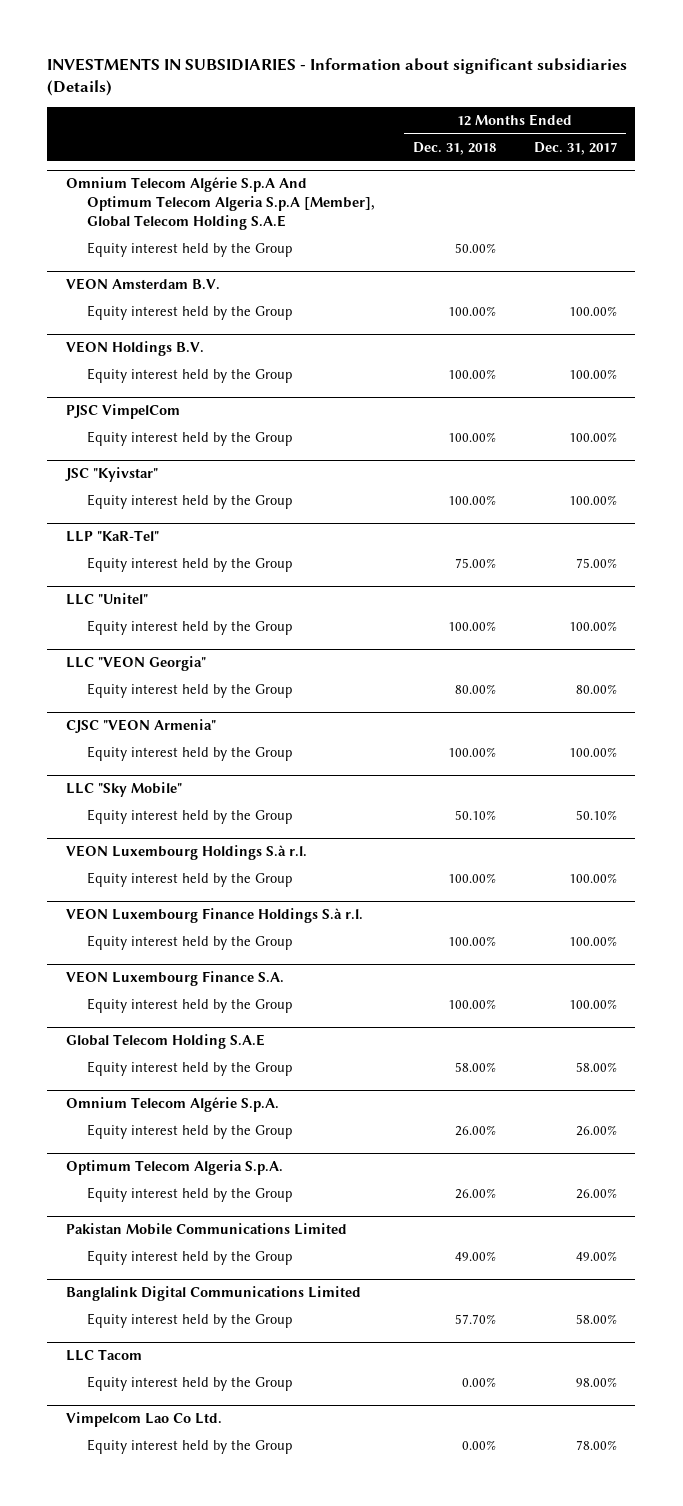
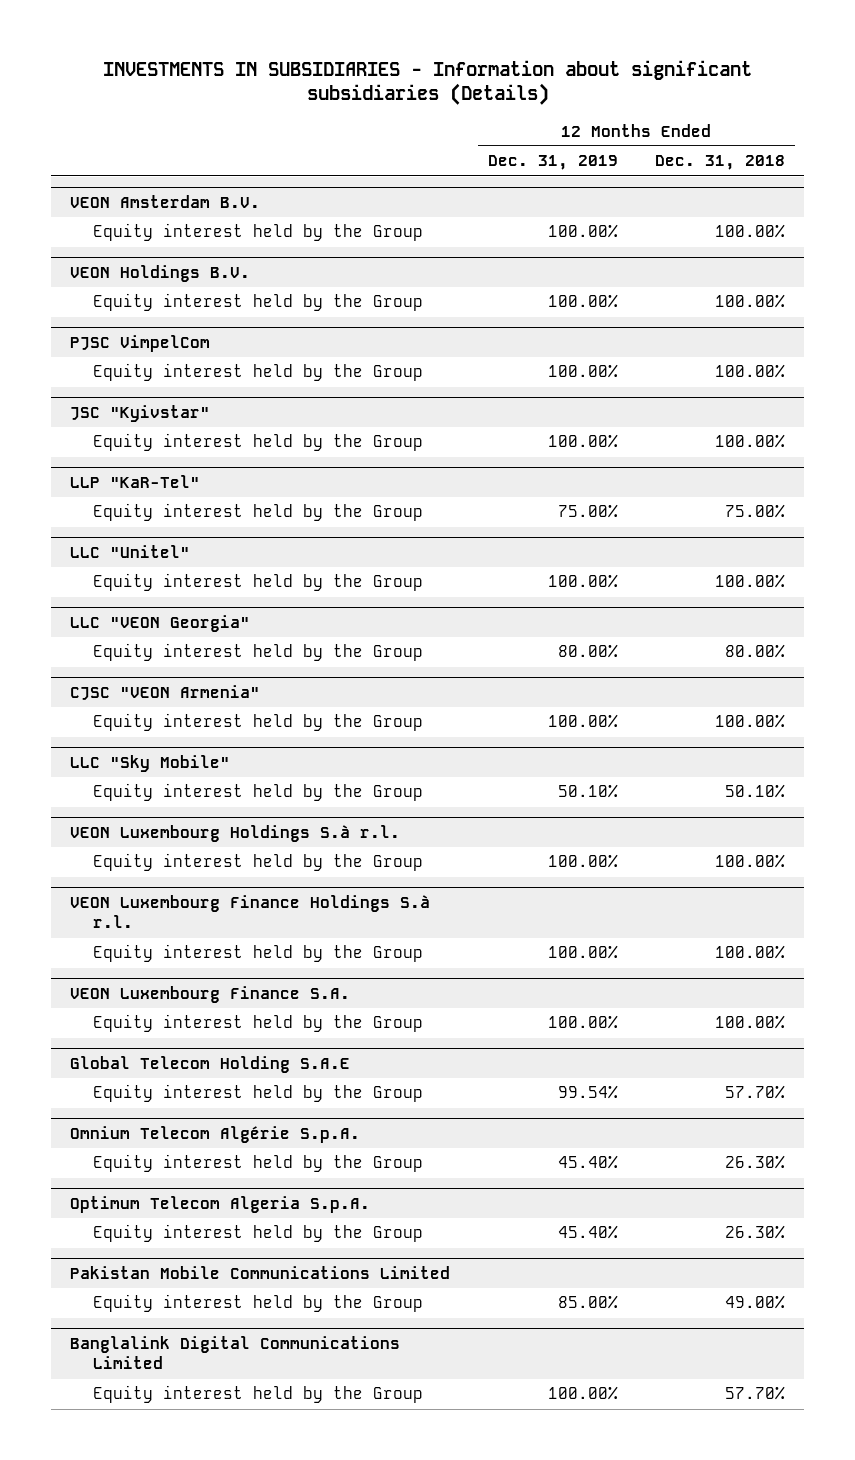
[533,141,617,155] Dec. 31, 2017 -> none
none -> [487,155,618,171] Dec. 31, 2019
[66,177,376,230] Omnium Telecom Algérie S.p.A And Optimum Telecom Algeria S.p.A [Member], Global Telecom Holding S.A.E -> none
[87,242,294,258] Equity interest held by the Group -> none
[455,1062,497,1073] 58.00% -> [725,1085,786,1100] 57.70%
[455,1125,497,1137] 26.00% -> [725,1155,786,1170] 26.30%
[455,1188,497,1200] 26.00% -> [725,1225,786,1240] 26.30%
[66,1349,143,1362] LLC Tacom -> none
[87,1376,294,1392] Equity interest held by the Group -> none
[66,1412,223,1428] Vimpelcom Lao Co Ltd. -> none
[87,1439,294,1455] Equity interest held by the Group -> none

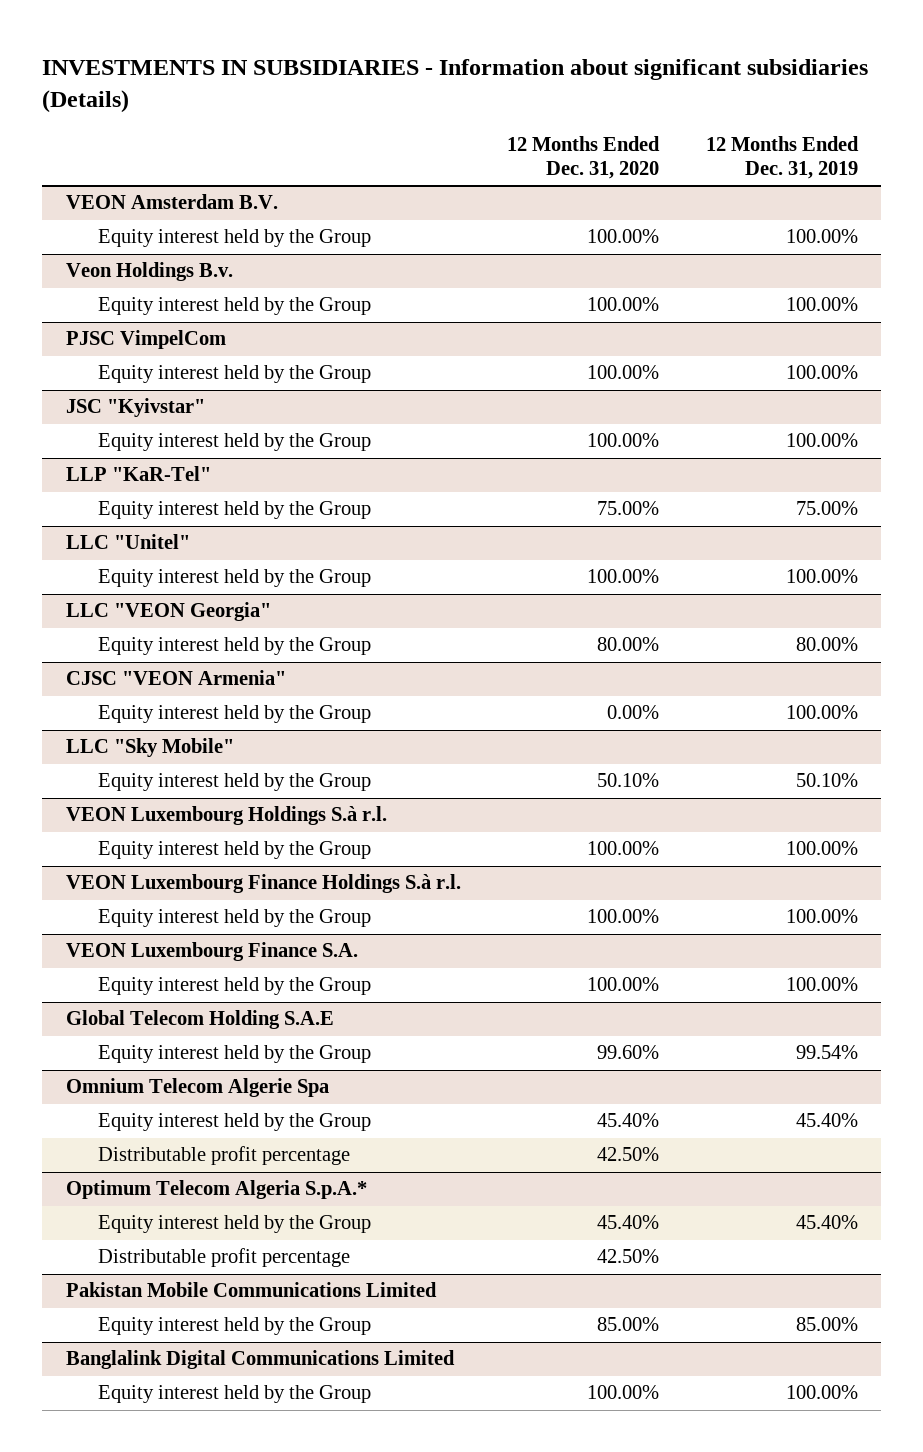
[655,155,786,171] Dec. 31, 2018 -> none
none -> [507,135,661,180] 12 Months Ended Dec. 31, 2020
[69,264,250,282] VEON Holdings B.V. -> [65,262,233,282] Veon Holdings B.v.
[69,1125,360,1143] Omnium Telecom Algérie S.p.A. -> [65,1078,329,1098] Omnium Telecom Algerie Spa
none -> [98,1146,351,1166] Distributable profit percentage
[69,1195,370,1213] Optimum Telecom Algeria S.p.A. -> [65,1180,367,1200] Optimum Telecom Algeria S.p.A.*
none -> [98,1248,351,1268] Distributable profit percentage

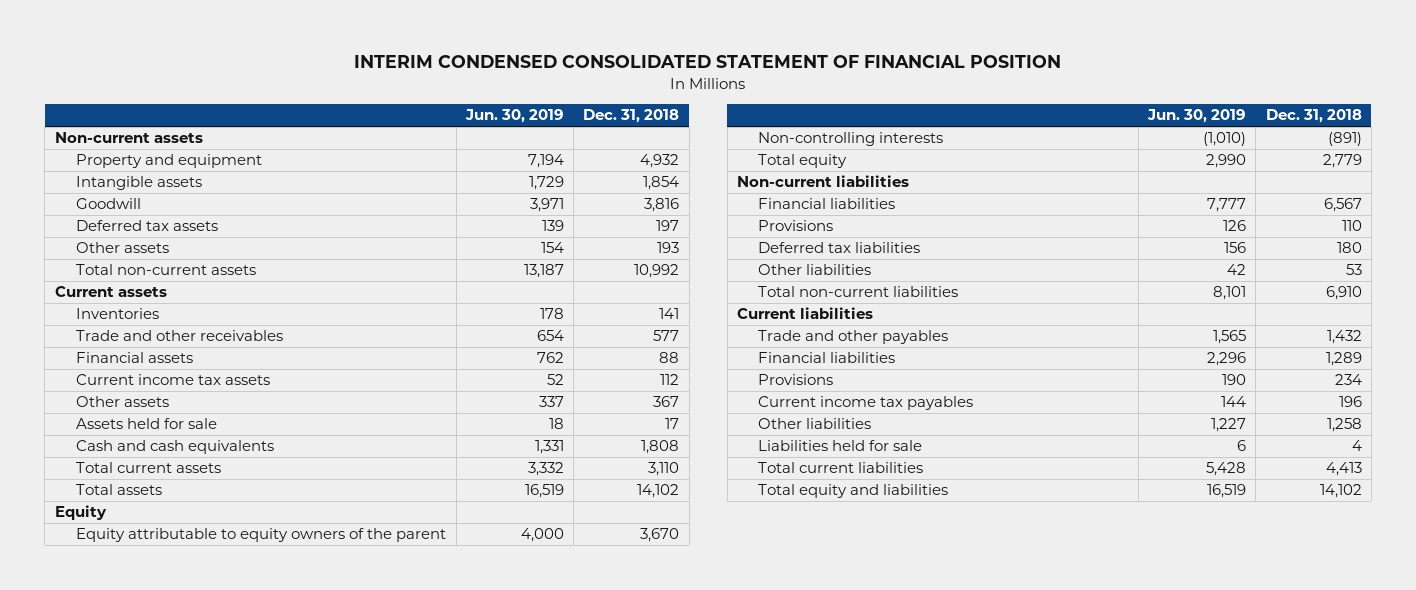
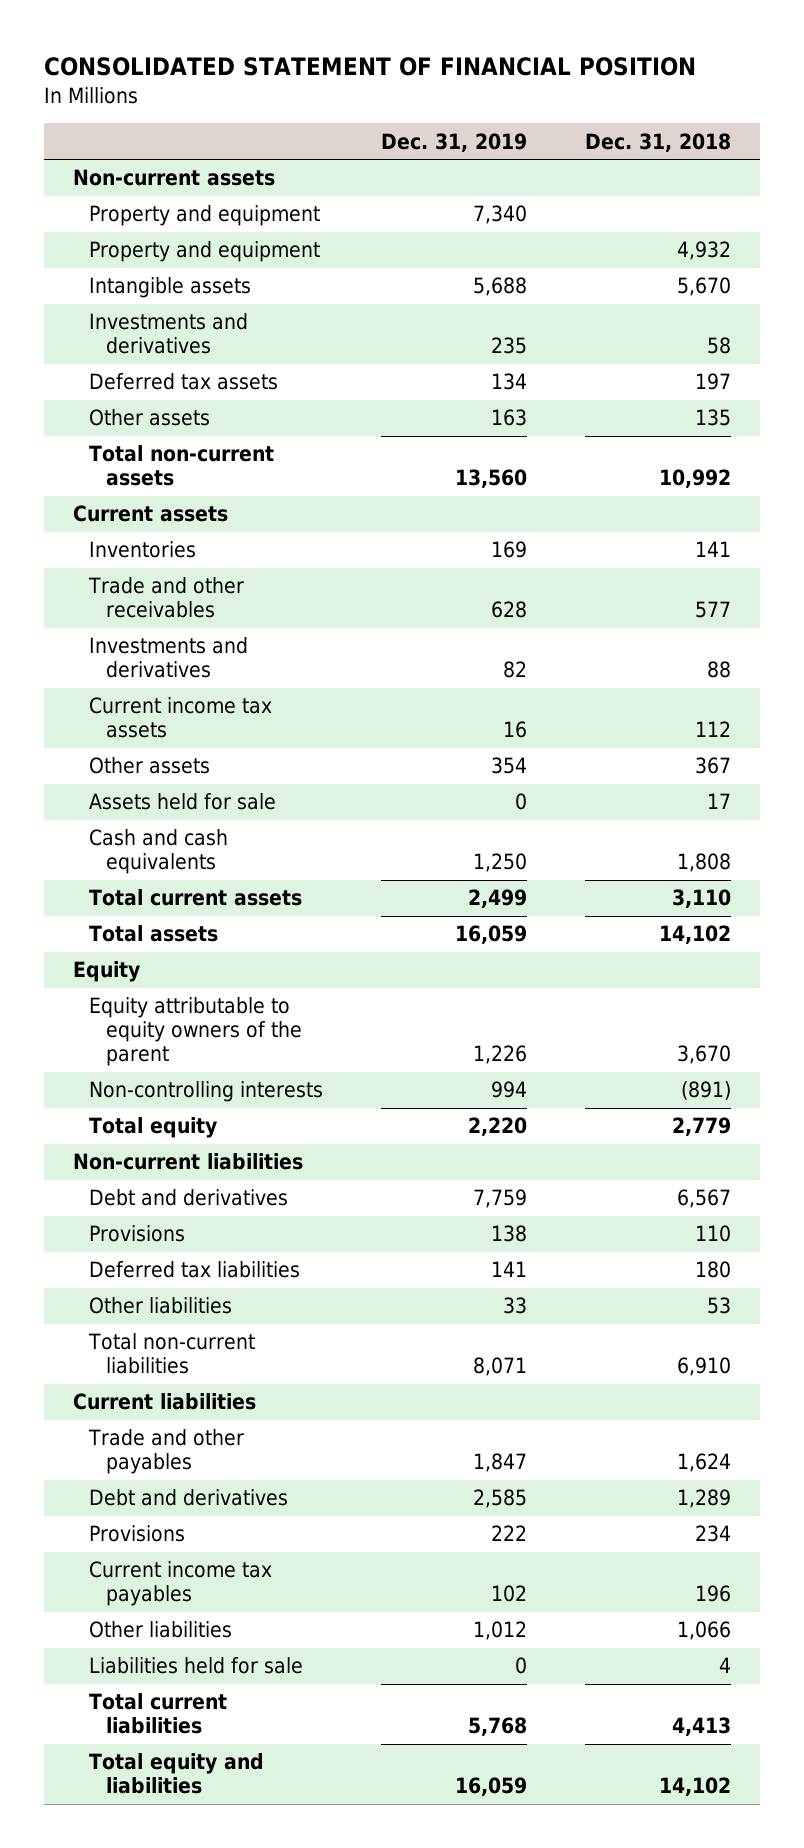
[354,55,1062,69] INTERIM CONDENSED CONSOLIDATED STATEMENT OF FINANCIAL POSITION -> [44,57,697,77] CONSOLIDATED STATEMENT OF FINANCIAL POSITION
[464,109,564,124] Jun. 30, 2019 -> none
none -> [381,132,528,152] Dec. 31, 2019
none -> [89,205,321,227] Property and equipment
[76,198,142,210] Goodwill -> none
[643,176,680,191] 1,854 -> [677,277,732,297] 5,670
none -> [89,313,249,355] Investments and derivatives
[657,242,680,254] 193 -> [695,409,732,427] 135
[76,352,194,364] Financial assets -> [89,637,249,679] Investments and derivatives
[758,198,896,210] Financial liabilities -> [89,1189,289,1207] Debt and derivatives
[1326,330,1362,345] 1,432 -> [677,1453,732,1473] 1,624
[758,352,896,364] Financial liabilities -> [89,1489,289,1507] Debt and derivatives
[1326,418,1362,433] 1,258 -> [677,1621,732,1641] 1,066

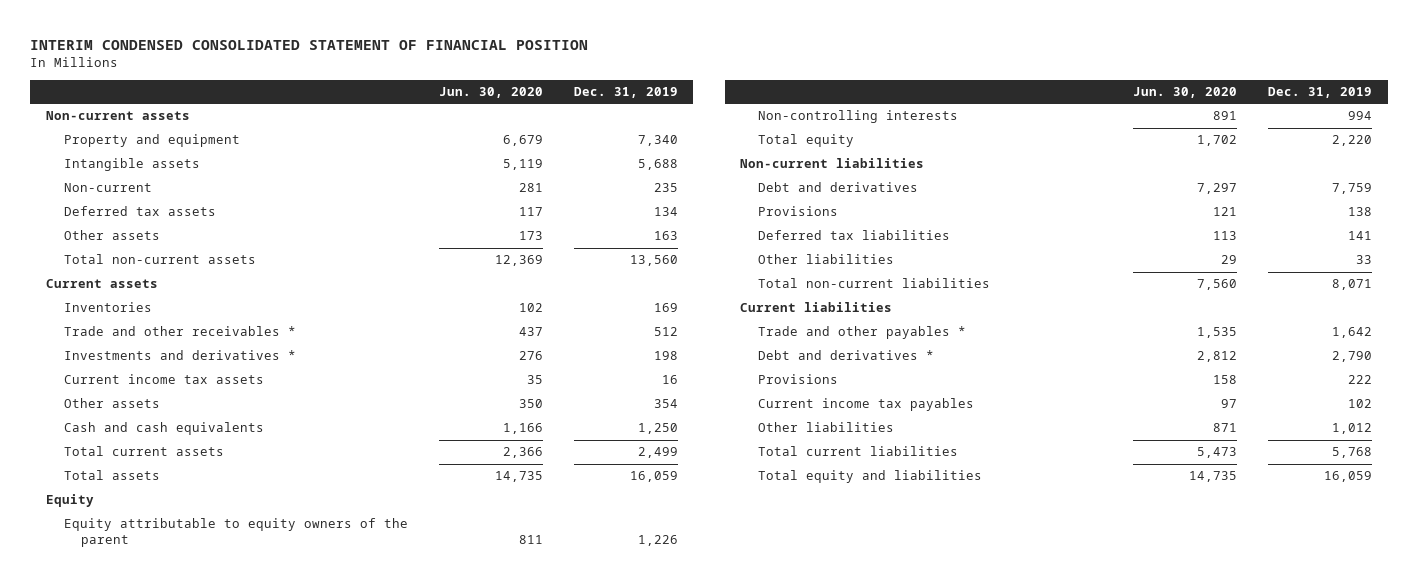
[44,57,697,77] CONSOLIDATED STATEMENT OF FINANCIAL POSITION -> [30,40,589,51] INTERIM CONDENSED CONSOLIDATED STATEMENT OF FINANCIAL POSITION
[585,132,732,152] Dec. 31, 2018 -> none
none -> [438,87,543,99] Jun. 30, 2020
[89,241,321,263] Property and equipment -> none
[89,313,249,355] Investments and derivatives -> [63,183,152,193] Non-current
[88,577,245,619] Trade and other receivables -> [63,326,296,337] Trade and other receivables *
[491,601,528,619] 628 -> [653,327,678,337] 512
[89,637,249,679] Investments and derivatives -> [63,350,296,361] Investments and derivatives *
[503,661,528,679] 82 -> [653,351,678,361] 198
[89,793,277,811] Assets held for sale -> none
[88,1429,245,1475] Trade and other payables -> [758,326,967,340] Trade and other payables *
[473,1453,528,1473] 1,847 -> [1332,327,1373,339] 1,642
[89,1489,289,1507] Debt and derivatives -> [758,350,935,361] Debt and derivatives *
[473,1489,528,1509] 2,585 -> [1332,351,1373,363] 2,790
[89,1657,304,1675] Liabilities held for sale -> none

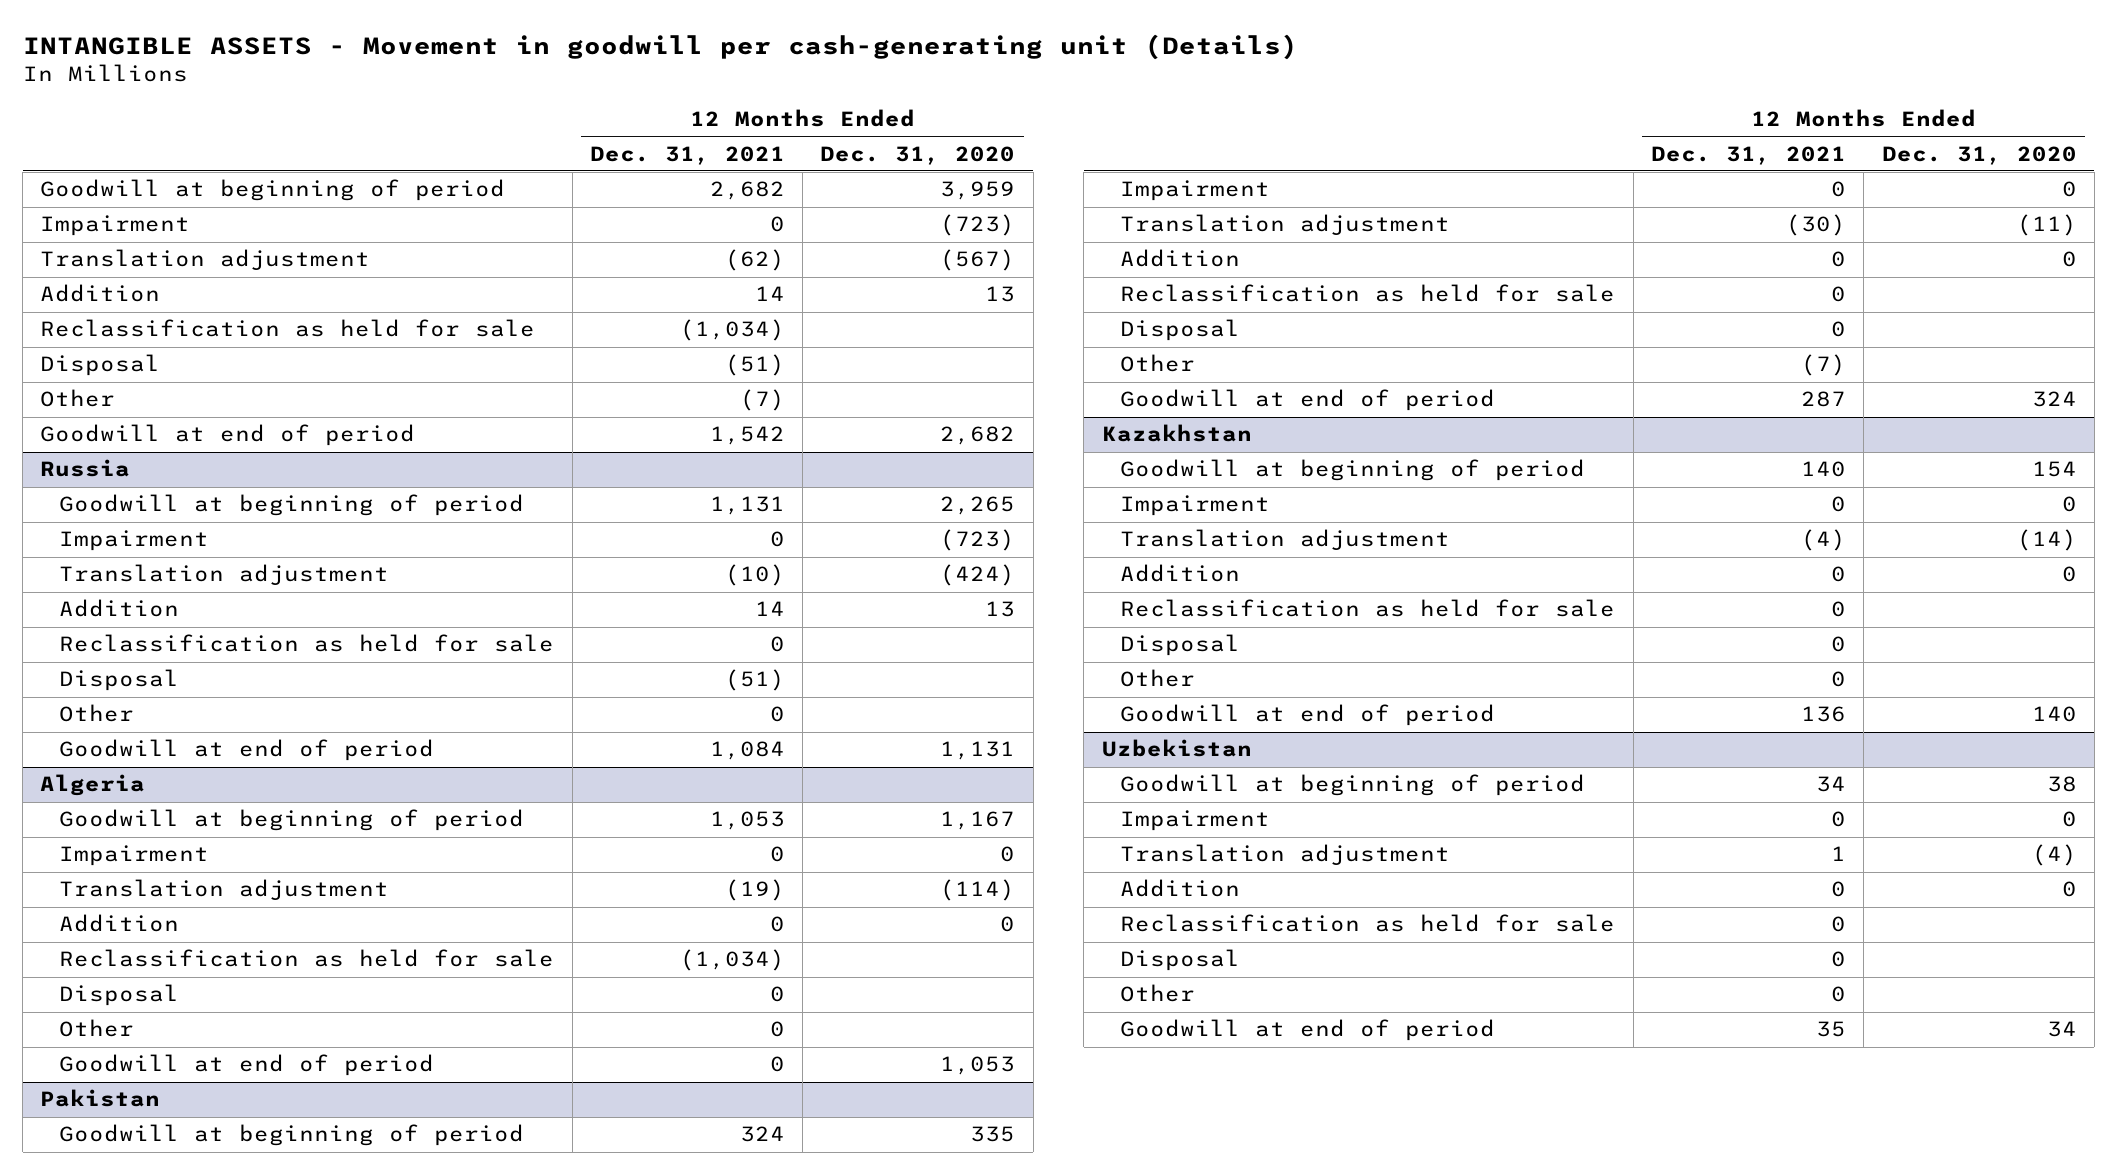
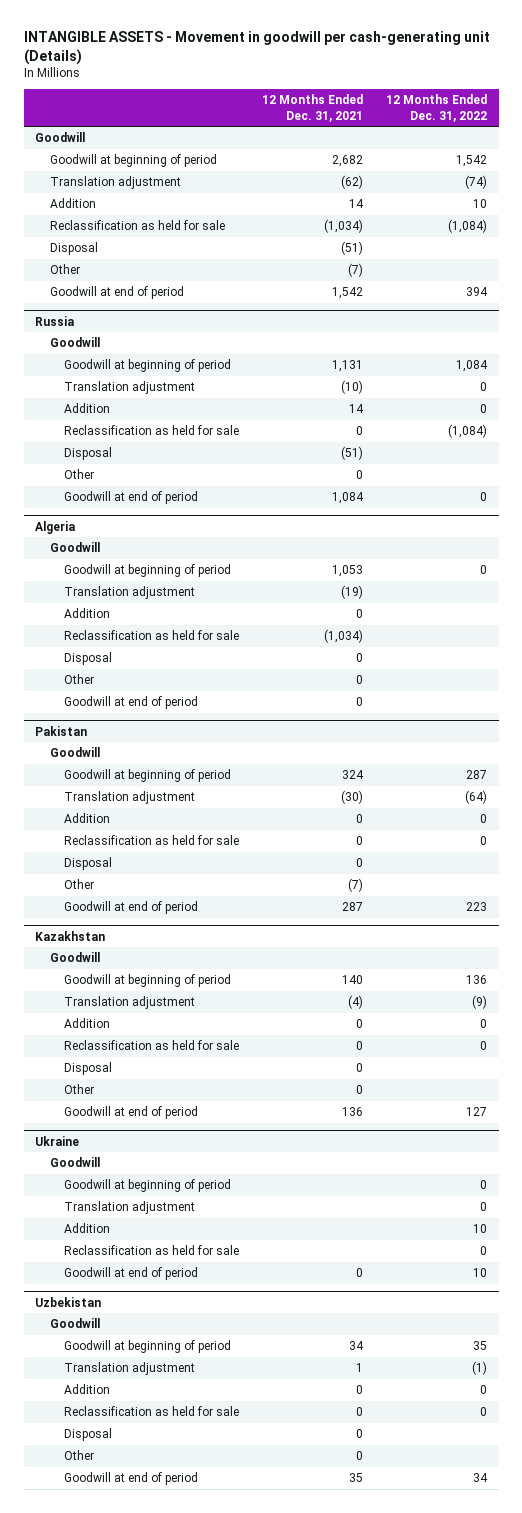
[820,145,1016,165] Dec. 31, 2020 -> none
none -> [386,94,488,122] 12 Months Ended Dec. 31, 2022
none -> [35,132,86,143] Goodwill
[40,215,191,237] Impairment -> none
none -> [49,337,100,348] Goodwill
[59,530,210,552] Impairment -> none
none -> [49,542,100,553] Goodwill
[59,845,210,867] Impairment -> none
none -> [49,747,100,758] Goodwill
[1120,180,1271,202] Impairment -> none
none -> [49,952,100,963] Goodwill
[1120,495,1271,517] Impairment -> none
none -> [35,1135,80,1146] Ukraine
none -> [49,1157,100,1168] Goodwill
none -> [64,1179,232,1193] Goodwill at beginning of period
none -> [64,1201,196,1215] Translation adjustment
none -> [64,1223,111,1234] Addition
none -> [64,1245,240,1256] Reclassification as held for sale
none -> [64,1267,199,1281] Goodwill at end of period
none -> [49,1318,100,1329] Goodwill
[1120,810,1271,832] Impairment -> none

